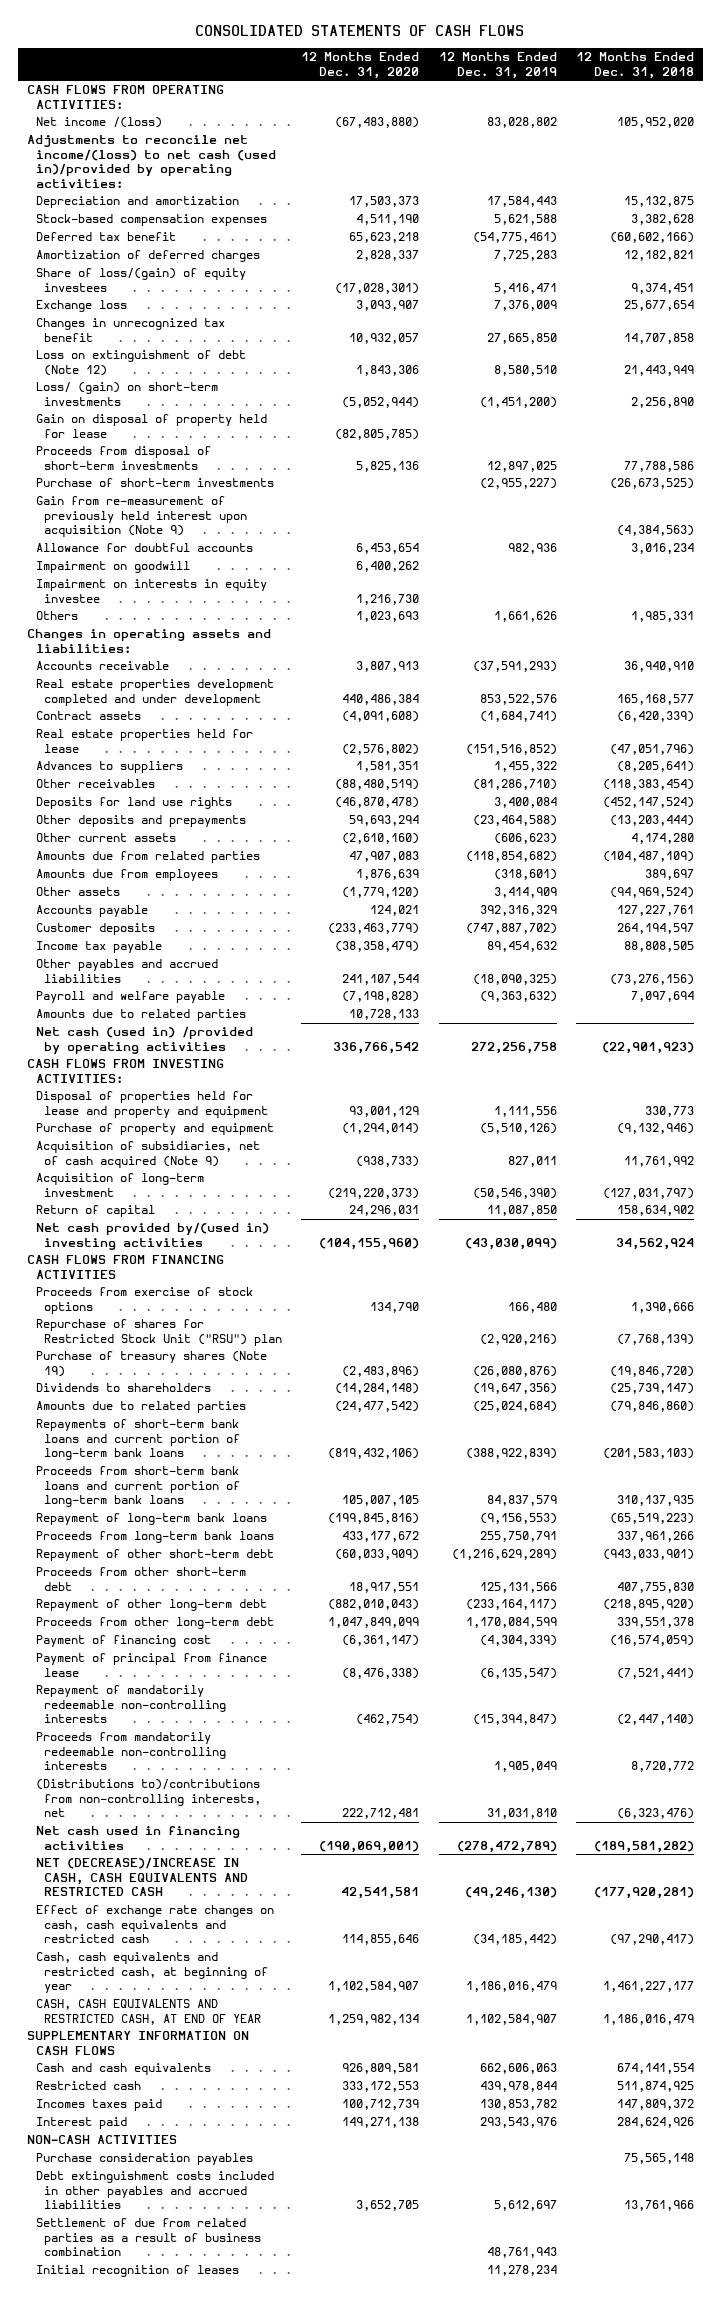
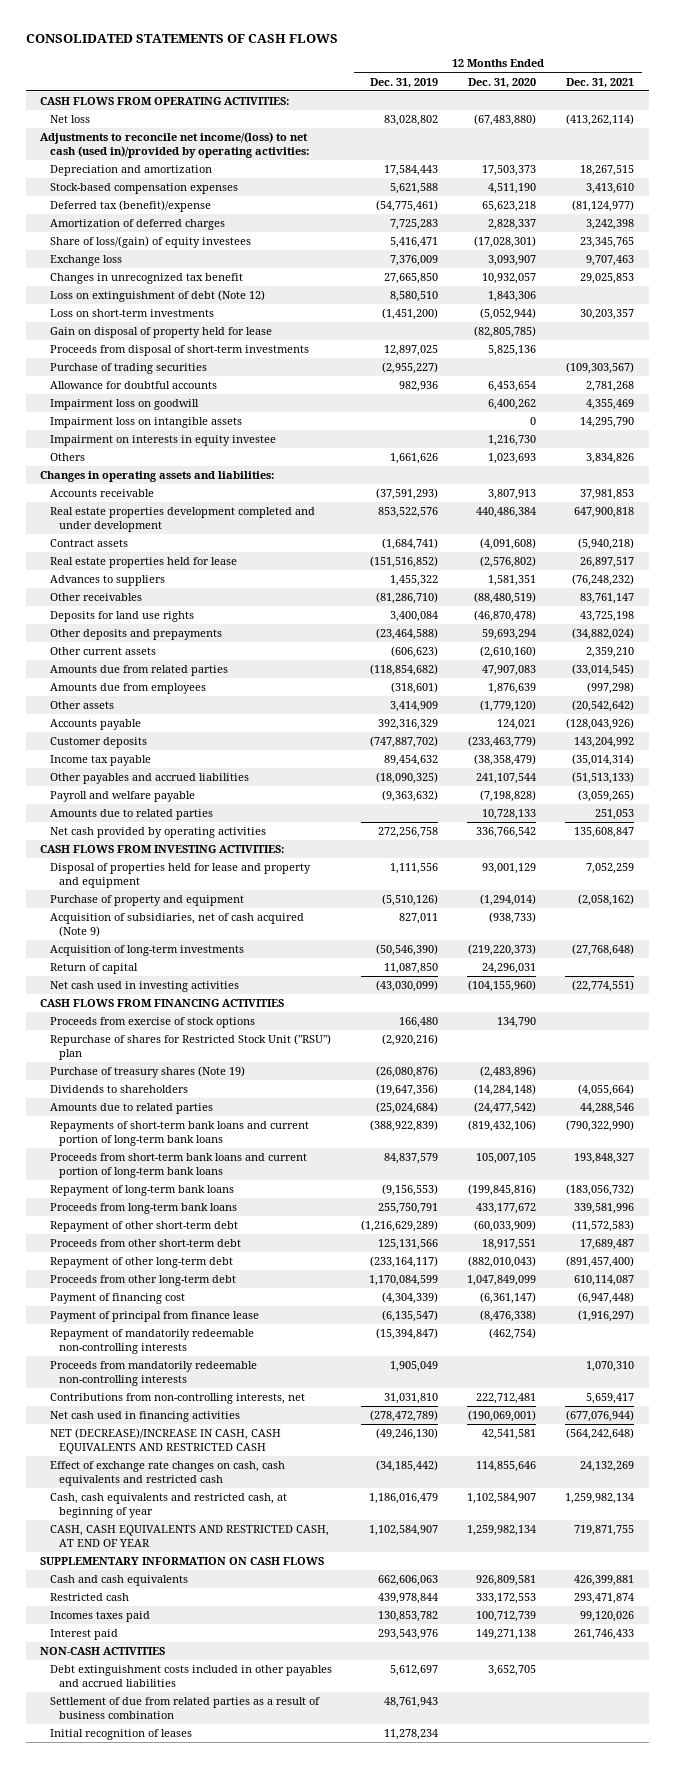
[575,52,694,79] 12 Months Ended Dec. 31, 2018 -> none
none -> [566,77,635,88] Dec. 31, 2021
[35,117,162,129] Net income /(loss) -> [49,115,90,124] Net loss
[35,232,176,242] Deferred tax benefit -> [49,200,211,213] Deferred tax (benefit)/expense
[35,382,218,406] Loss/ (gain) on short-term investments -> [49,309,214,318] Loss on short-term investments
[35,496,248,538] Gain from re-measurement of previously held interest upon acquisition (Note 9) -> none
[35,478,274,488] Purchase of short-term investments -> [49,363,207,375] Purchase of trading securities
[35,561,190,574] Impairment on goodwill -> [49,399,199,411] Impairment loss on goodwill
none -> [49,417,242,429] Impairment loss on intangible assets
[35,1026,253,1054] Net cash (used in) /provided by operating activities -> [49,827,266,839] Net cash provided by operating activities
[35,1173,204,1197] Acquisition of long-term investment -> [49,945,244,957] Acquisition of long-term investments
[35,1222,269,1250] Net cash provided by/(used in) investing activities -> [49,981,239,993] Net cash used in investing activities
[35,1779,262,1818] (Distributions to)/contributions from non-controlling interests, net -> [49,1393,305,1405] Contributions from non-controlling interests, net
[35,2153,253,2166] Purchase consideration payables -> none

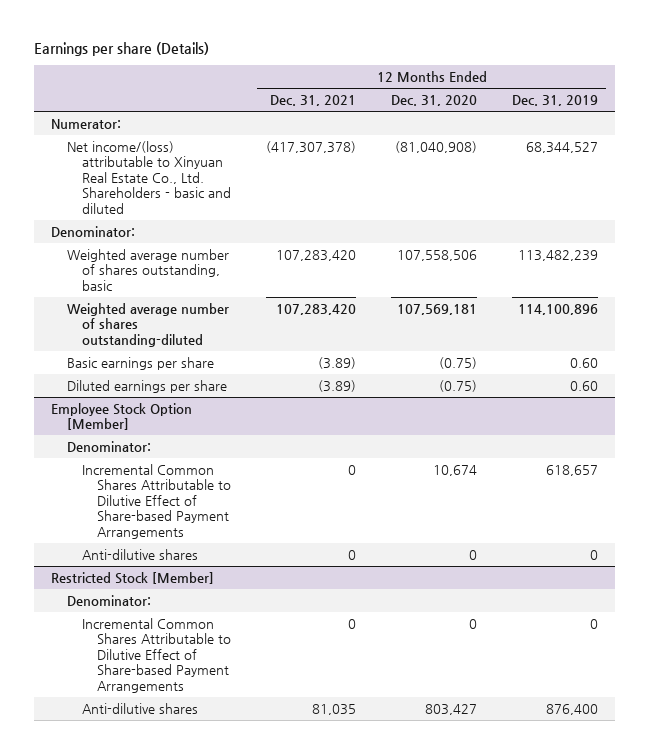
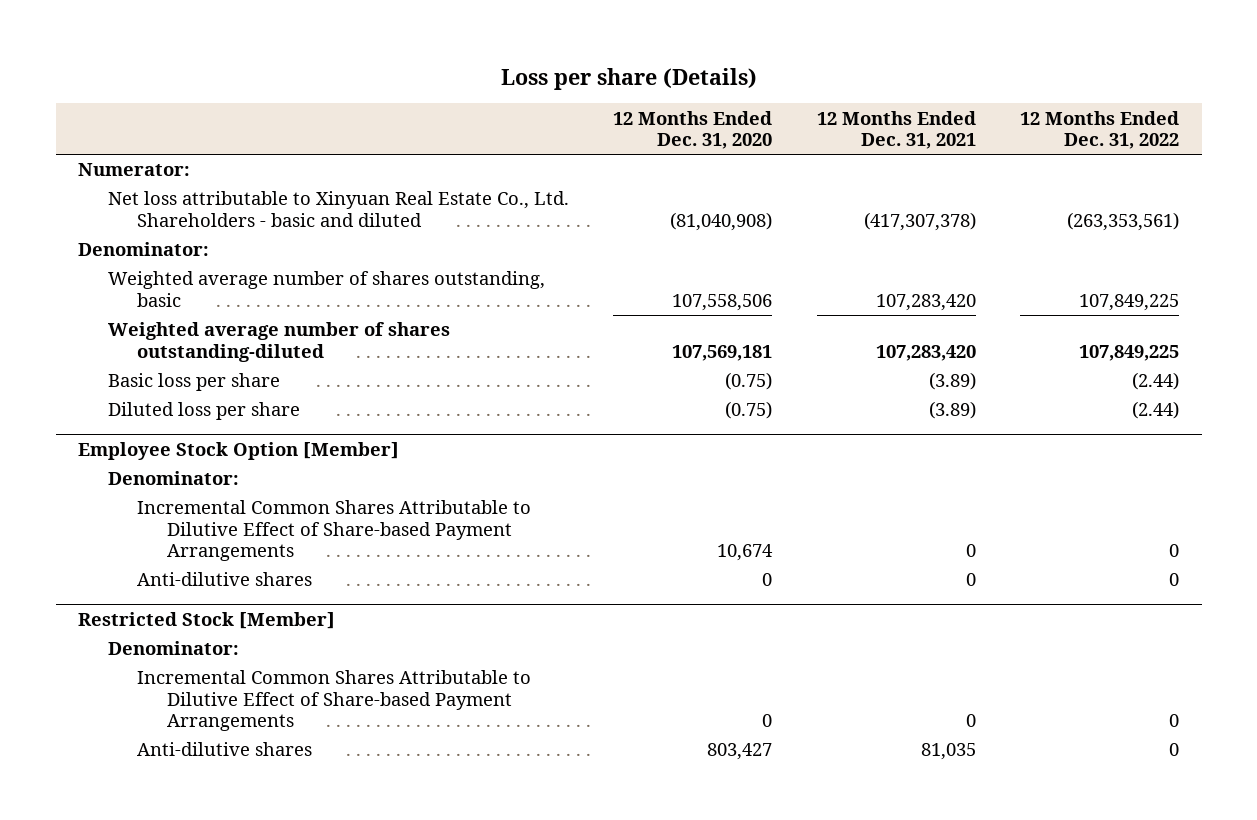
[33,42,209,57] Earnings per share (Details) -> [500,67,757,90] Loss per share (Details)
[511,95,598,107] Dec. 31, 2019 -> none
none -> [1020,110,1180,150] 12 Months Ended Dec. 31, 2022
[66,140,231,214] Net income/(loss) attributable to Xinyuan Real Estate Co., Ltd. Shareholders - basic and diluted -> [107,191,569,227] Net loss attributable to Xinyuan Real Estate Co., Ltd. Shareholders - basic and diluted
[66,356,214,370] Basic earnings per share -> [107,373,280,392] Basic loss per share
[66,379,227,393] Diluted earnings per share -> [107,402,300,421] Diluted loss per share

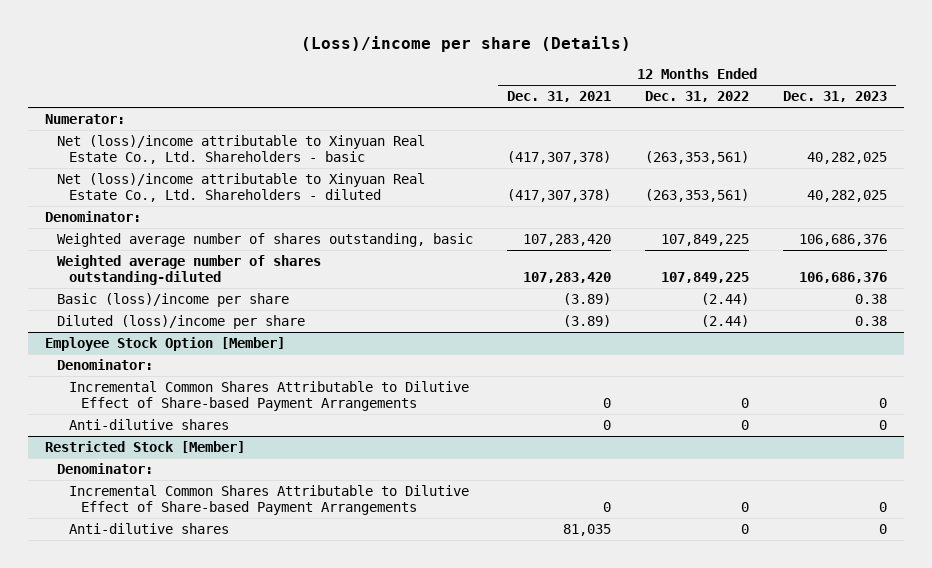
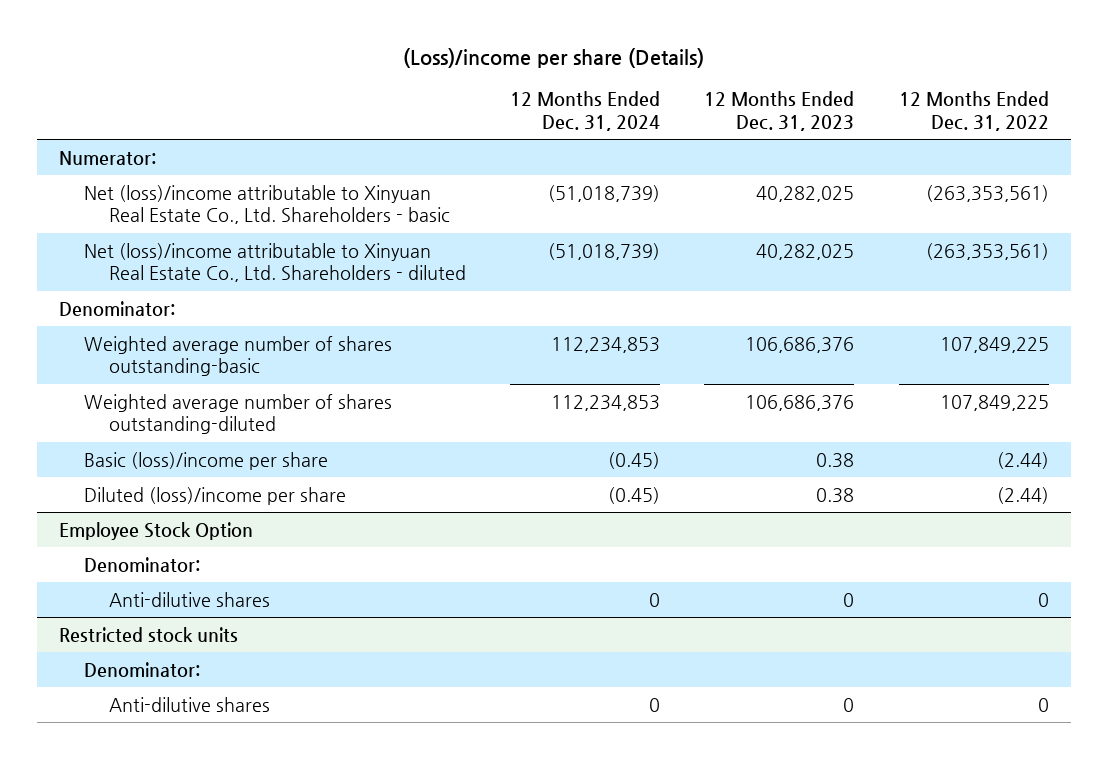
[506,91,611,103] Dec. 31, 2021 -> none
none -> [510,91,661,131] 12 Months Ended Dec. 31, 2024
[56,233,473,248] Weighted average number of shares outstanding, basic -> [83,335,392,377] Weighted average number of shares outstanding-basic
[45,337,286,352] Employee Stock Option [Member] -> [58,521,253,540] Employee Stock Option
[68,381,469,412] Incremental Common Shares Attributable to Dilutive Effect of Share-based Payment Arrangements -> none
[45,441,246,454] Restricted Stock [Member] -> [58,626,238,643] Restricted stock units
[68,485,469,516] Incremental Common Shares Attributable to Dilutive Effect of Share-based Payment Arrangements -> none

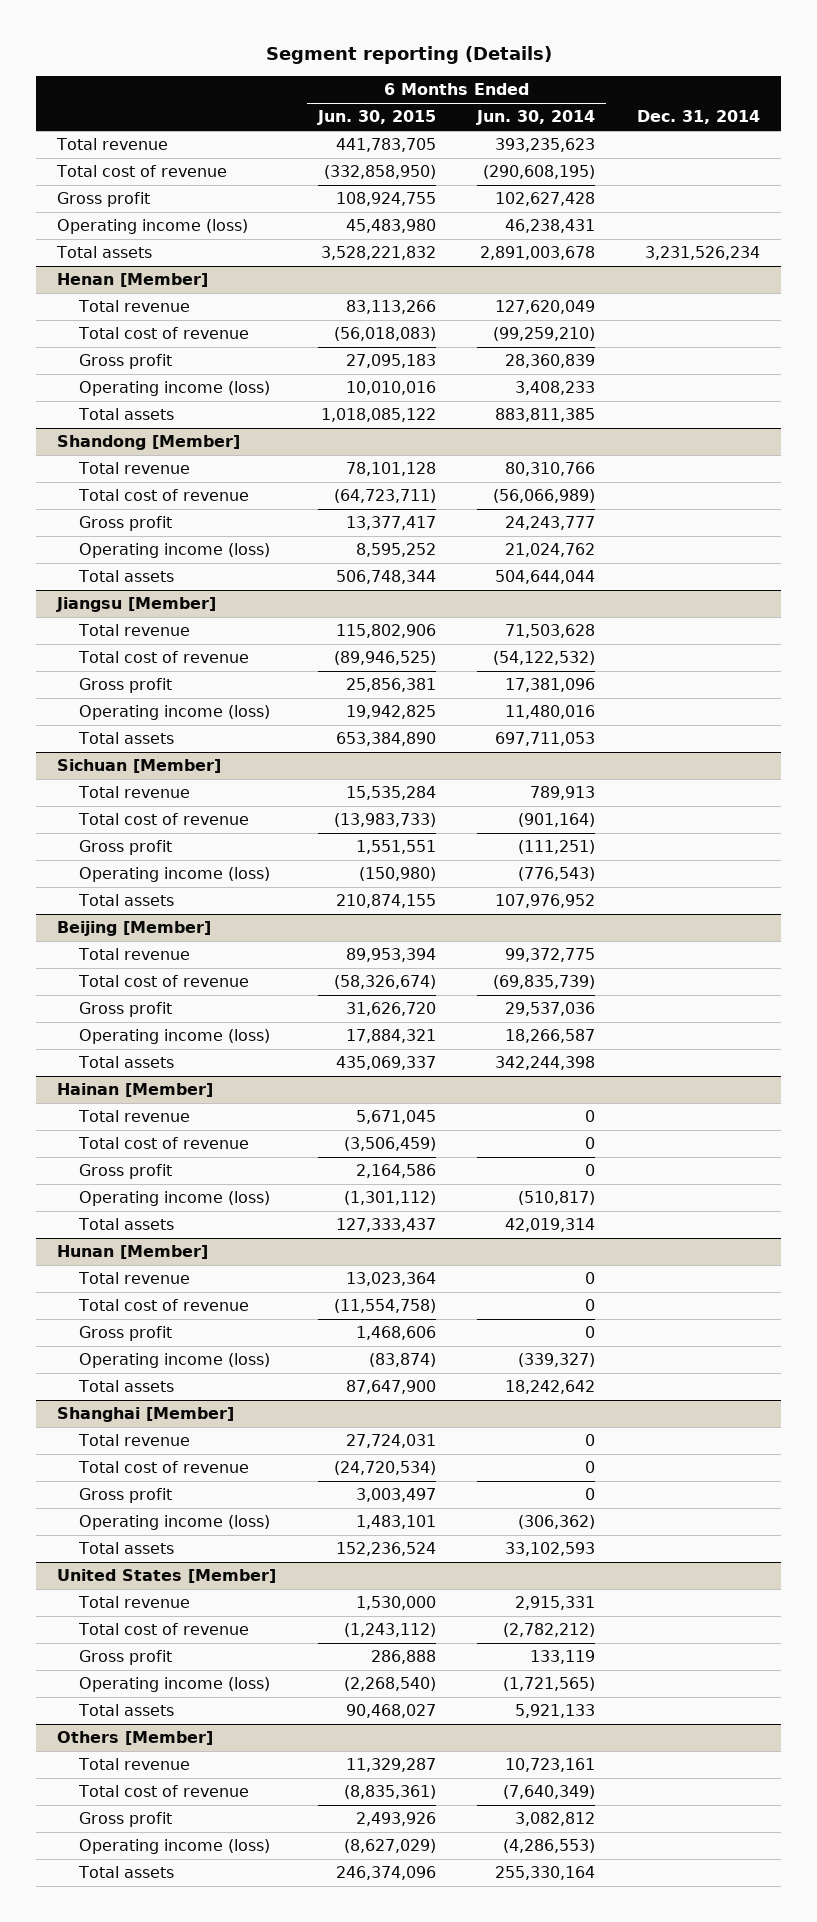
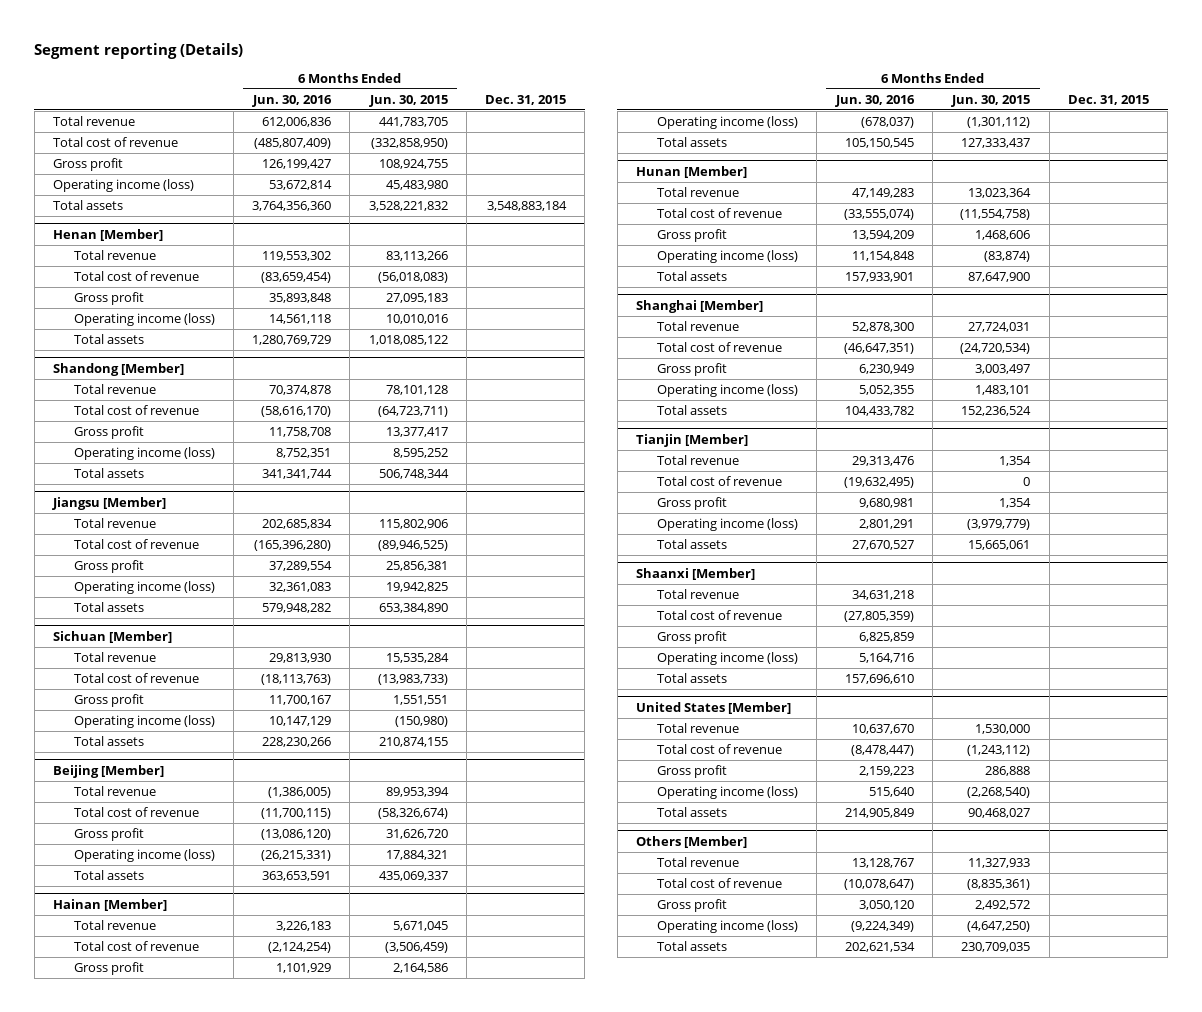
[476,110,596,126] Jun. 30, 2014 -> none
[637,110,761,125] Dec. 31, 2014 -> none
none -> [252,94,333,107] Jun. 30, 2016
none -> [485,94,567,105] Dec. 31, 2015
none -> [635,433,748,447] Tianjin [Member]
none -> [656,455,739,466] Total revenue
none -> [656,476,782,487] Total cost of revenue
none -> [656,497,727,511] Gross profit
none -> [656,518,798,532] Operating income (loss)
none -> [656,539,727,550] Total assets
none -> [635,567,755,580] Shaanxi [Member]
none -> [656,589,739,600] Total revenue
none -> [656,610,782,621] Total cost of revenue
none -> [656,631,727,645] Gross profit
none -> [656,652,798,666] Operating income (loss)
none -> [656,673,727,684] Total assets
[345,1758,436,1773] 11,329,287 -> [968,858,1031,869] 11,327,933
[355,1812,436,1827] 2,493,926 -> [975,900,1031,911] 2,492,572
[343,1839,436,1854] (8,627,029) -> [967,921,1031,933] (4,647,250)
[335,1866,436,1881] 246,374,096 -> [961,942,1031,953] 230,709,035

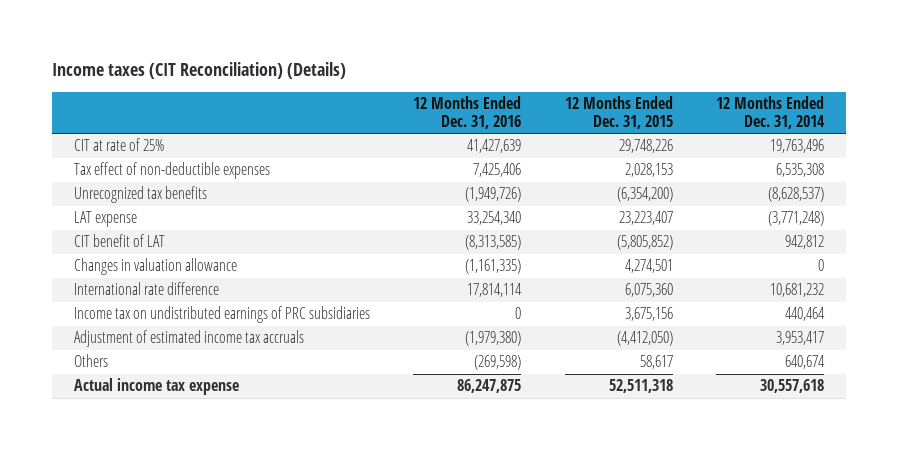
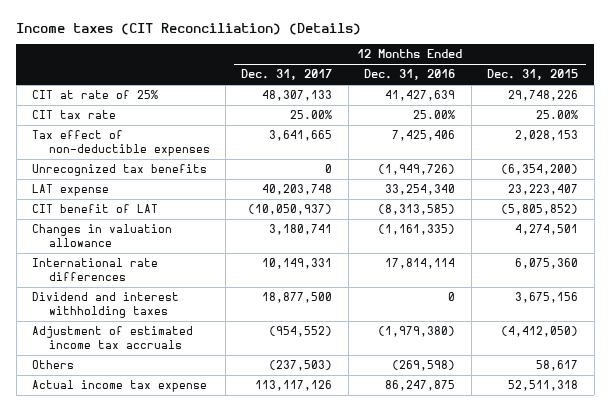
[715,95,825,130] 12 Months Ended Dec. 31, 2014 -> none
none -> [241,69,333,81] Dec. 31, 2017
none -> [32,110,117,120] CIT tax rate
[73,282,219,296] International rate difference -> [32,258,159,281] International rate differences
[73,306,370,324] Income tax on undistributed earnings of PRC subsidiaries -> [32,292,180,318] Dividend and interest withholding taxes

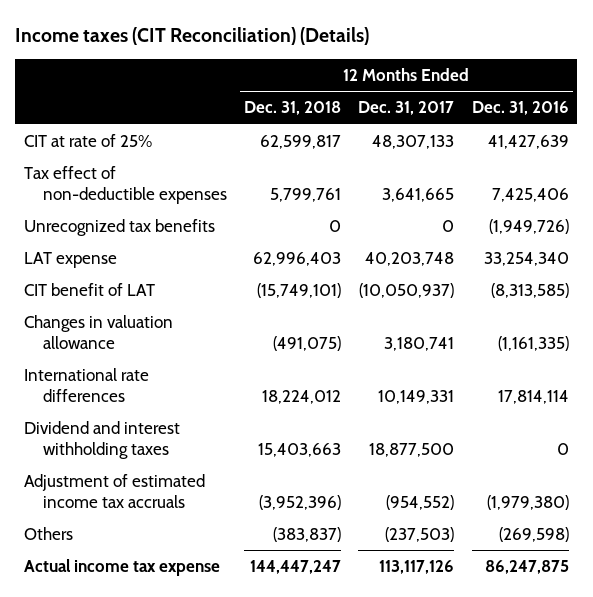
[487,69,579,81] Dec. 31, 2015 -> none
none -> [244,101,342,116] Dec. 31, 2018
[32,110,117,120] CIT tax rate -> none

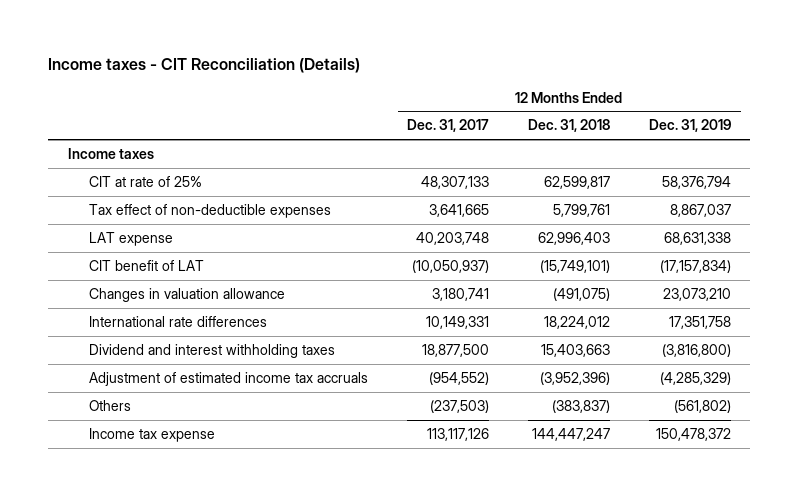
[15,26,370,45] Income taxes (CIT Reconciliation) (Details) -> [48,57,361,73] Income taxes - CIT Reconciliation (Details)
[471,101,569,116] Dec. 31, 2016 -> none
none -> [648,119,731,133] Dec. 31, 2019
none -> [67,147,154,159] Income taxes
[23,219,215,237] Unrecognized tax benefits -> none
[23,559,220,577] Actual income tax expense -> [89,427,216,442] Income tax expense

